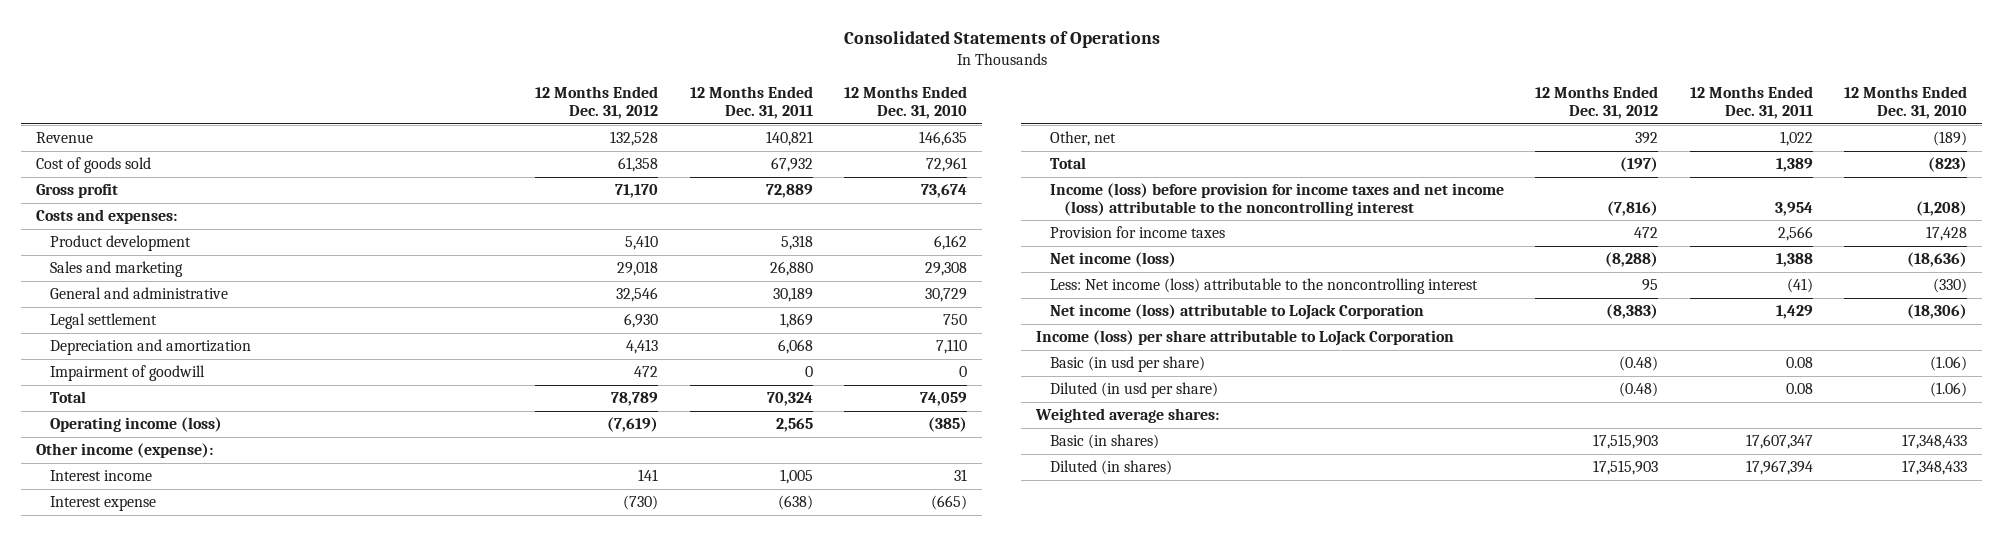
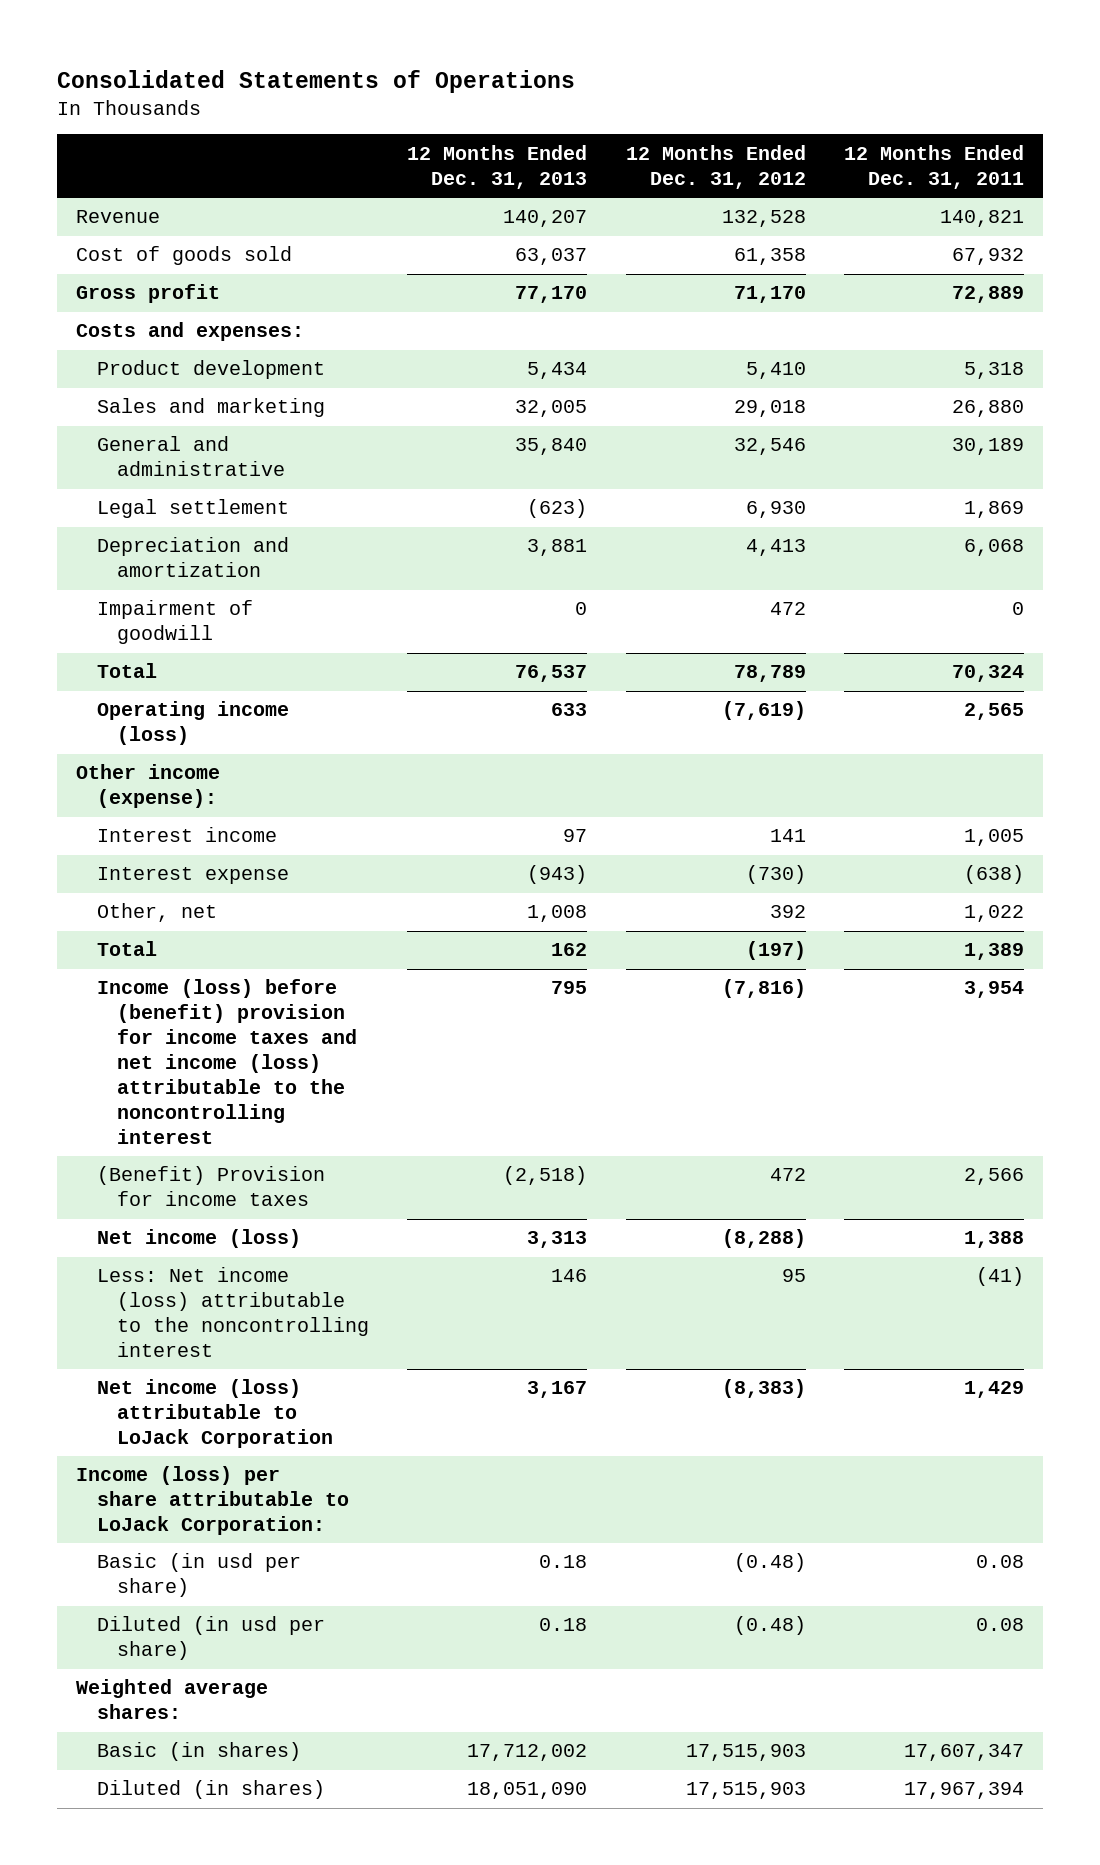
[843,86,967,120] 12 Months Ended Dec. 31, 2010 -> none
none -> [407,144,588,189] 12 Months Ended Dec. 31, 2013
[1050,182,1505,216] Income (loss) before provision for income taxes and net income (loss) attributable to the noncontrolling interest -> [96,979,357,1144] Income (loss) before (benefit) provision for income taxes and net income (loss) attributable to the noncontrolling interest
[1050,225,1226,238] Provision for income taxes -> [96,1166,325,1207] (Benefit) Provision for income taxes
[1036,329,1455,346] Income (loss) per share attributable to LoJack Corporation -> [76,1466,349,1536] Income (loss) per share attributable to LoJack Corporation:

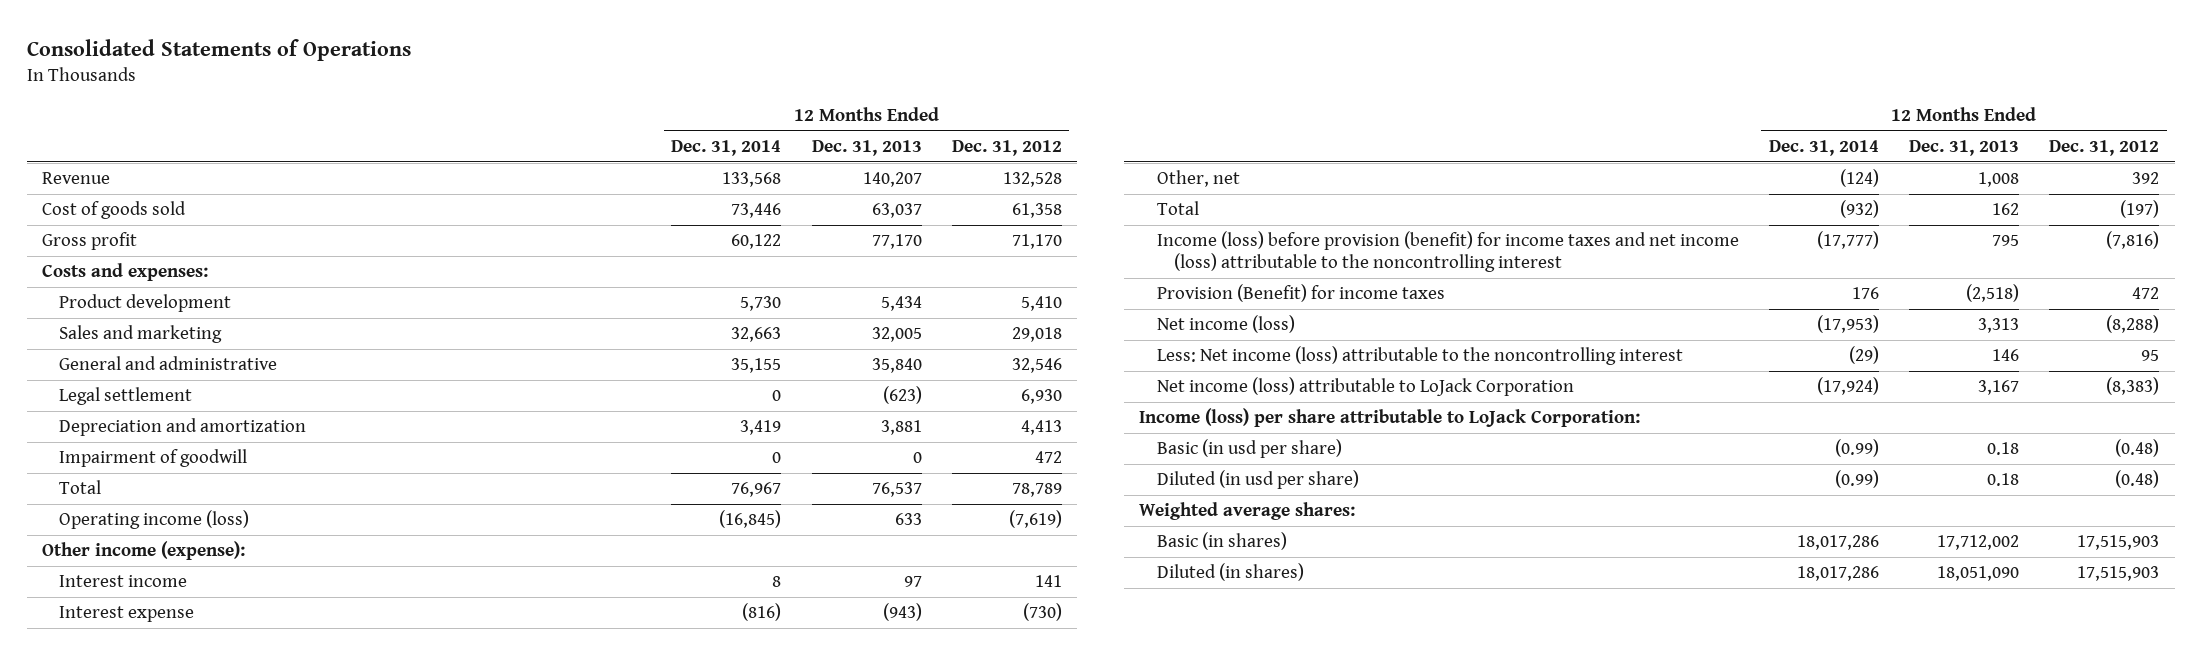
[844,144,1025,189] 12 Months Ended Dec. 31, 2011 -> none
none -> [671,140,782,157] Dec. 31, 2014
[96,979,357,1144] Income (loss) before (benefit) provision for income taxes and net income (loss) attributable to the noncontrolling interest -> [1156,231,1739,273] Income (loss) before provision (benefit) for income taxes and net income (loss) attributable to the noncontrolling interest
[96,1166,325,1207] (Benefit) Provision for income taxes -> [1156,284,1445,303] Provision (Benefit) for income taxes

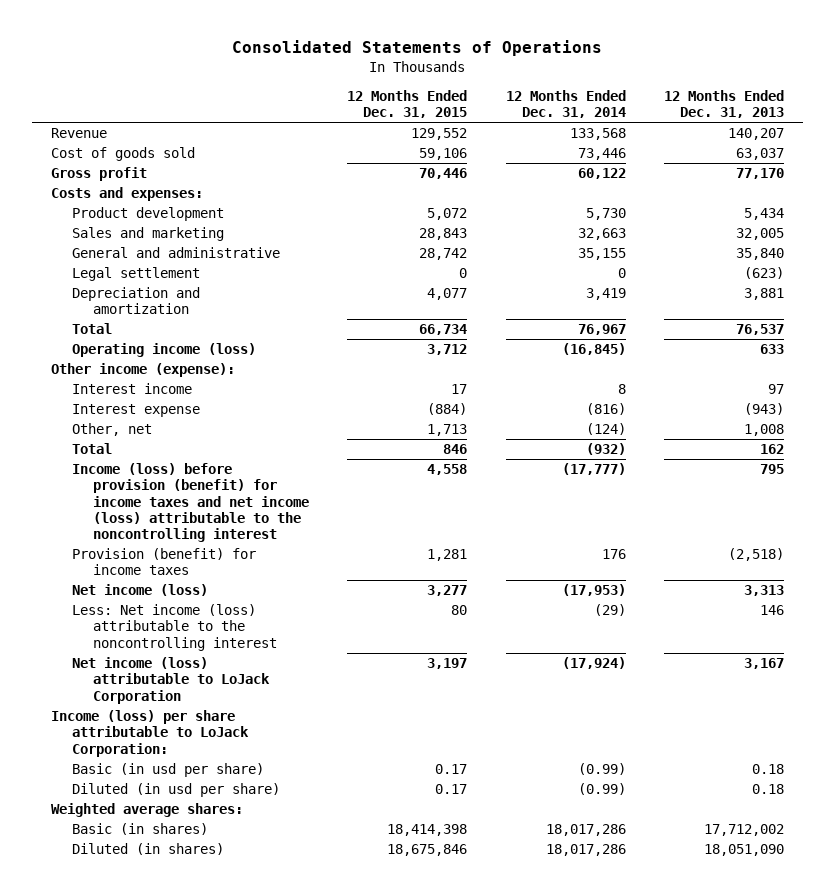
[951,140,1062,157] Dec. 31, 2012 -> none
none -> [347,90,468,119] 12 Months Ended Dec. 31, 2015
[59,449,248,468] Impairment of goodwill -> none
[1156,284,1445,303] Provision (Benefit) for income taxes -> [71,548,256,576] Provision (benefit) for income taxes

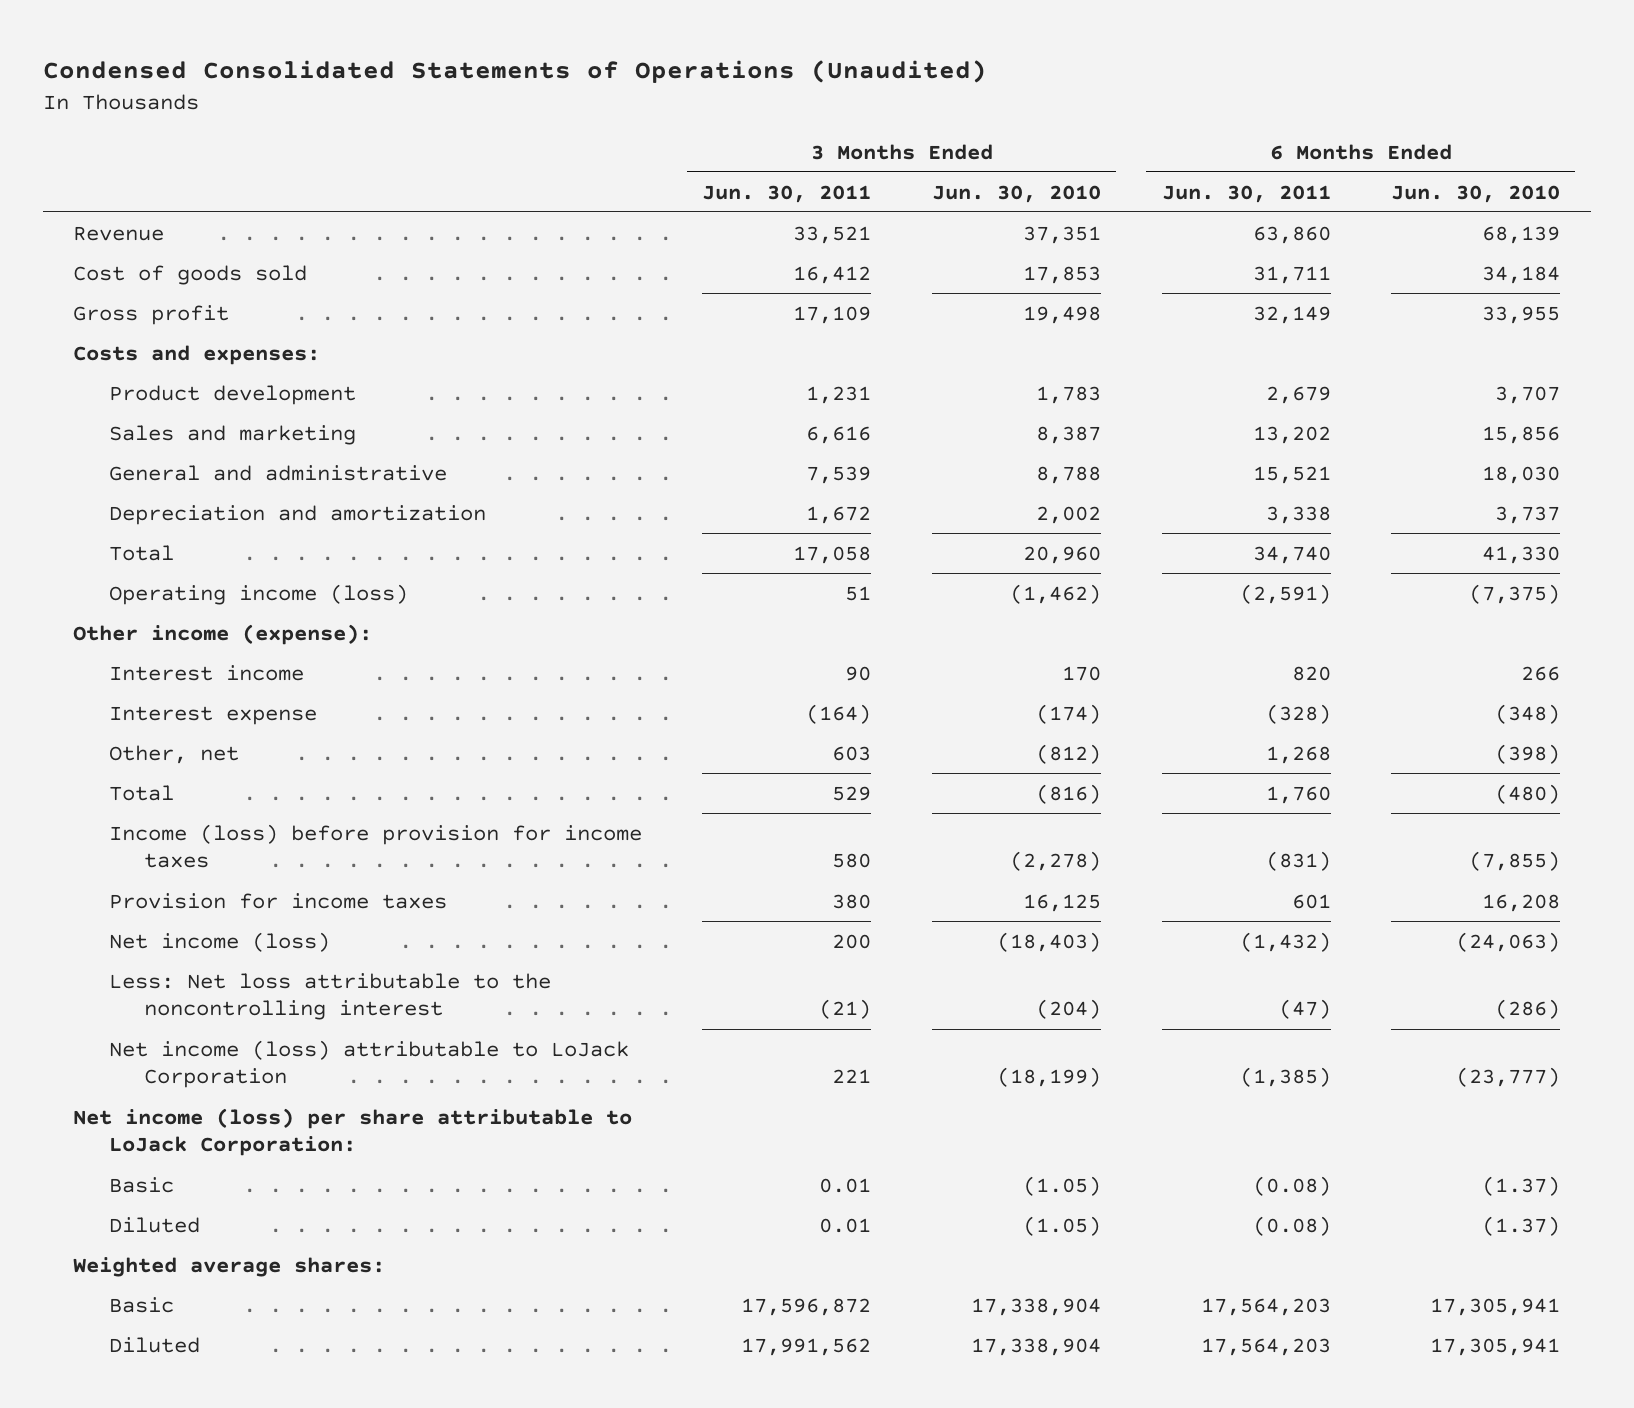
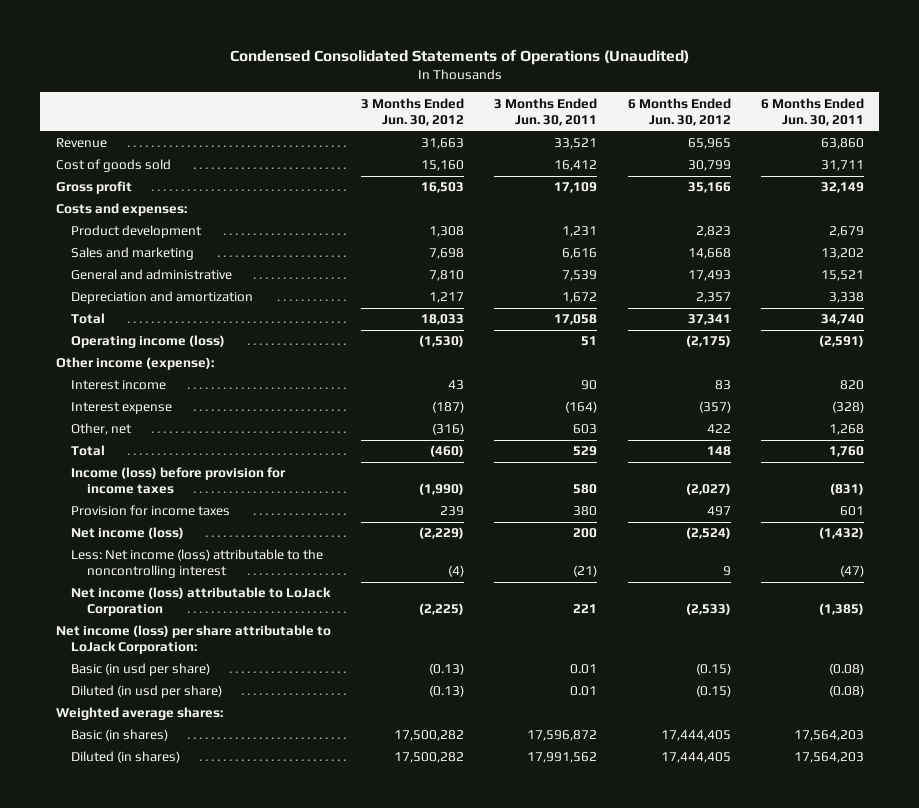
[932,184,1102,203] Jun. 30, 2010 -> none
[1391,184,1561,203] Jun. 30, 2010 -> none
none -> [360,97,464,126] 3 Months Ended Jun. 30, 2012
none -> [627,97,731,126] 6 Months Ended Jun. 30, 2012
[108,972,551,1021] Less: Net loss attributable to the noncontrolling interest -> [71,549,324,579] Less: Net income (loss) attributable to the noncontrolling interest
[108,1176,174,1193] Basic -> [71,663,211,677] Basic (in usd per share)
[108,1216,200,1233] Diluted -> [71,685,223,699] Diluted (in usd per share)
[108,1296,174,1313] Basic -> [71,729,169,742] Basic (in shares)
[108,1336,200,1353] Diluted -> [71,751,181,764] Diluted (in shares)

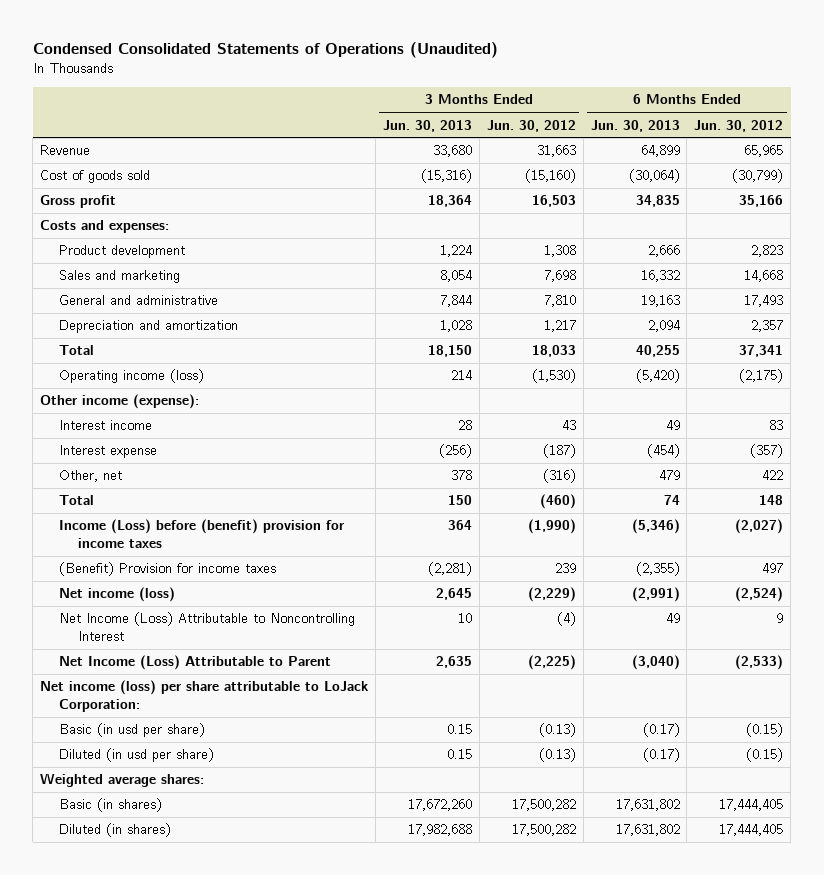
[494,97,598,126] 3 Months Ended Jun. 30, 2011 -> none
[760,97,864,126] 6 Months Ended Jun. 30, 2011 -> none
none -> [382,119,472,132] Jun. 30, 2013
none -> [590,119,680,132] Jun. 30, 2013
[420,160,464,172] 15,160 -> [524,169,576,184] (15,160)
[687,160,731,172] 30,799 -> [732,169,784,184] (30,799)
[71,467,287,495] Income (loss) before provision for income taxes -> [59,519,345,549] Income (Loss) before (benefit) provision for income taxes
[71,505,231,517] Provision for income taxes -> [59,562,277,577] (Benefit) Provision for income taxes
[71,549,324,579] Less: Net income (loss) attributable to the noncontrolling interest -> [59,612,356,642] Net Income (Loss) Attributable to Noncontrolling Interest
[71,587,332,617] Net income (loss) attributable to LoJack Corporation -> [59,655,332,671] Net Income (Loss) Attributable to Parent

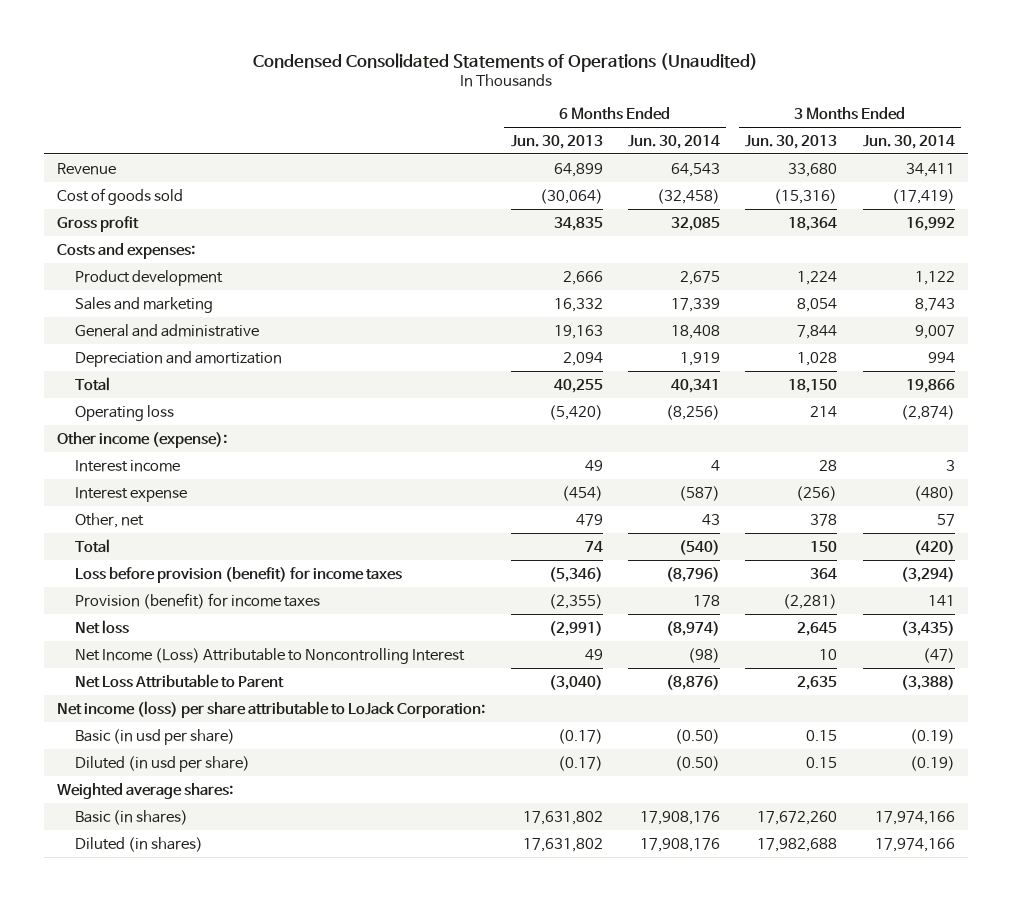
[486,119,576,132] Jun. 30, 2012 -> none
[694,119,784,132] Jun. 30, 2012 -> none
none -> [627,134,720,149] Jun. 30, 2014
none -> [862,134,955,149] Jun. 30, 2014
[59,369,205,384] Operating income (loss) -> [74,404,174,421] Operating loss
[59,519,345,549] Income (Loss) before (benefit) provision for income taxes -> [74,566,402,583] Loss before provision (benefit) for income taxes
[59,562,277,577] (Benefit) Provision for income taxes -> [74,592,320,609] Provision (benefit) for income taxes
[59,587,176,603] Net income (loss) -> [74,619,129,634] Net loss
[59,655,332,671] Net Income (Loss) Attributable to Parent -> [74,673,284,688] Net Loss Attributable to Parent

